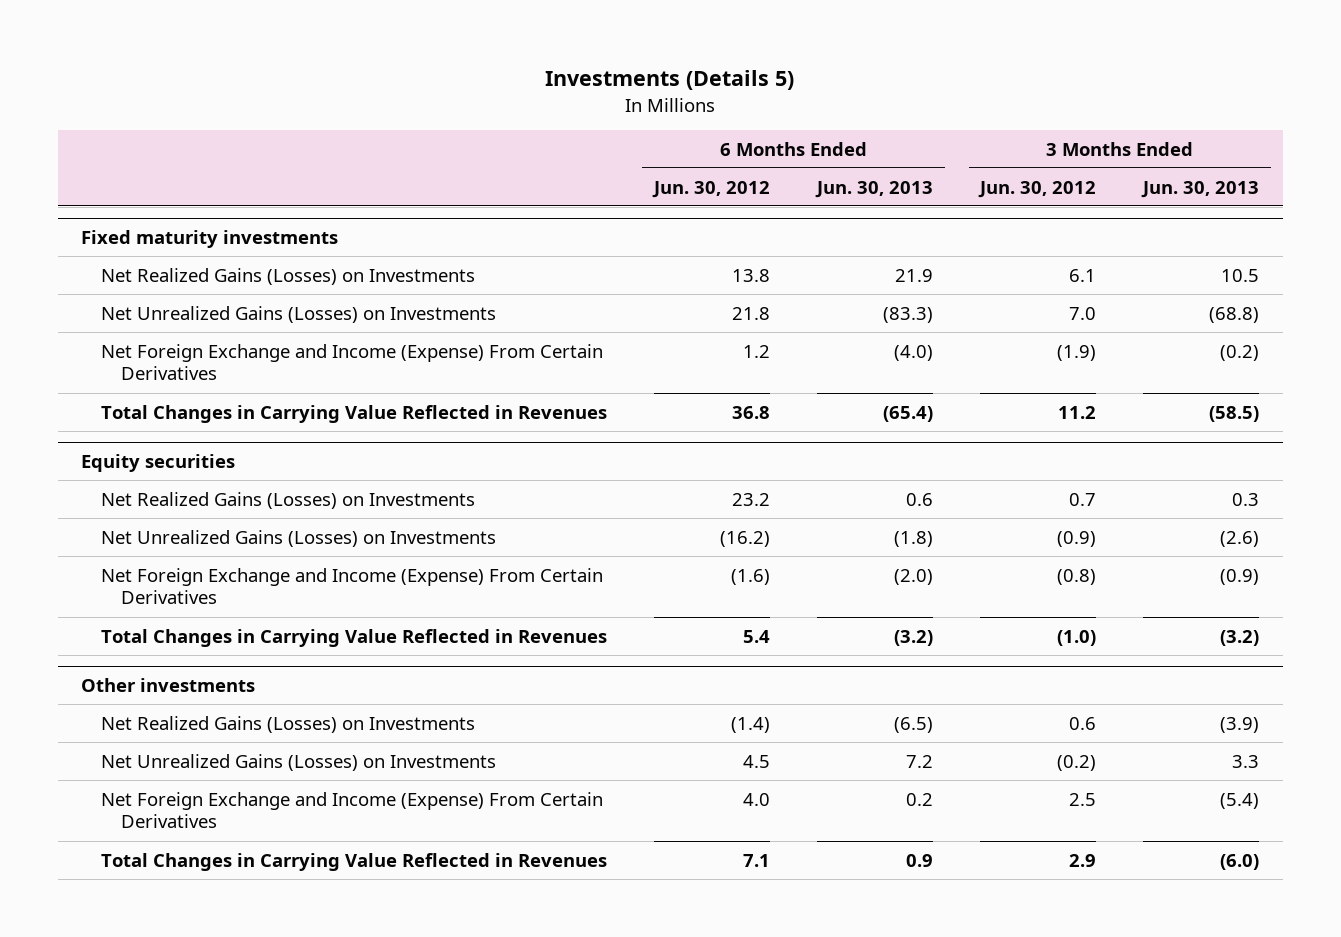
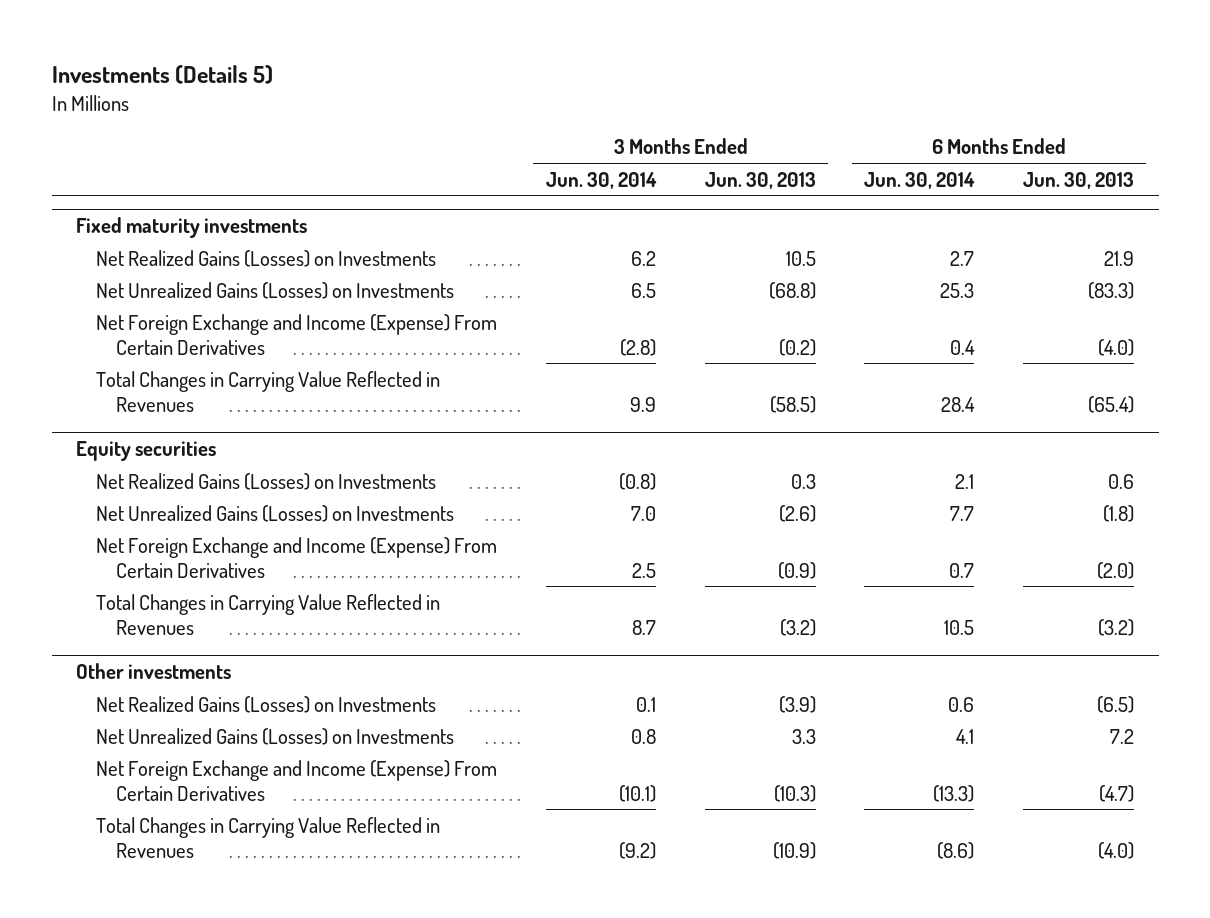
[652,180,771,198] Jun. 30, 2012 -> none
[978,180,1097,198] Jun. 30, 2012 -> none
none -> [545,171,657,189] Jun. 30, 2014
none -> [864,171,976,189] Jun. 30, 2014
[906,792,934,806] 0.2 -> [1099,784,1135,802] (4.7)
[1220,792,1260,809] (5.4) -> [773,784,816,802] (10.3)
[906,853,934,867] 0.9 -> [1098,841,1135,859] (4.0)
[1220,853,1260,870] (6.0) -> [772,841,816,859] (10.9)

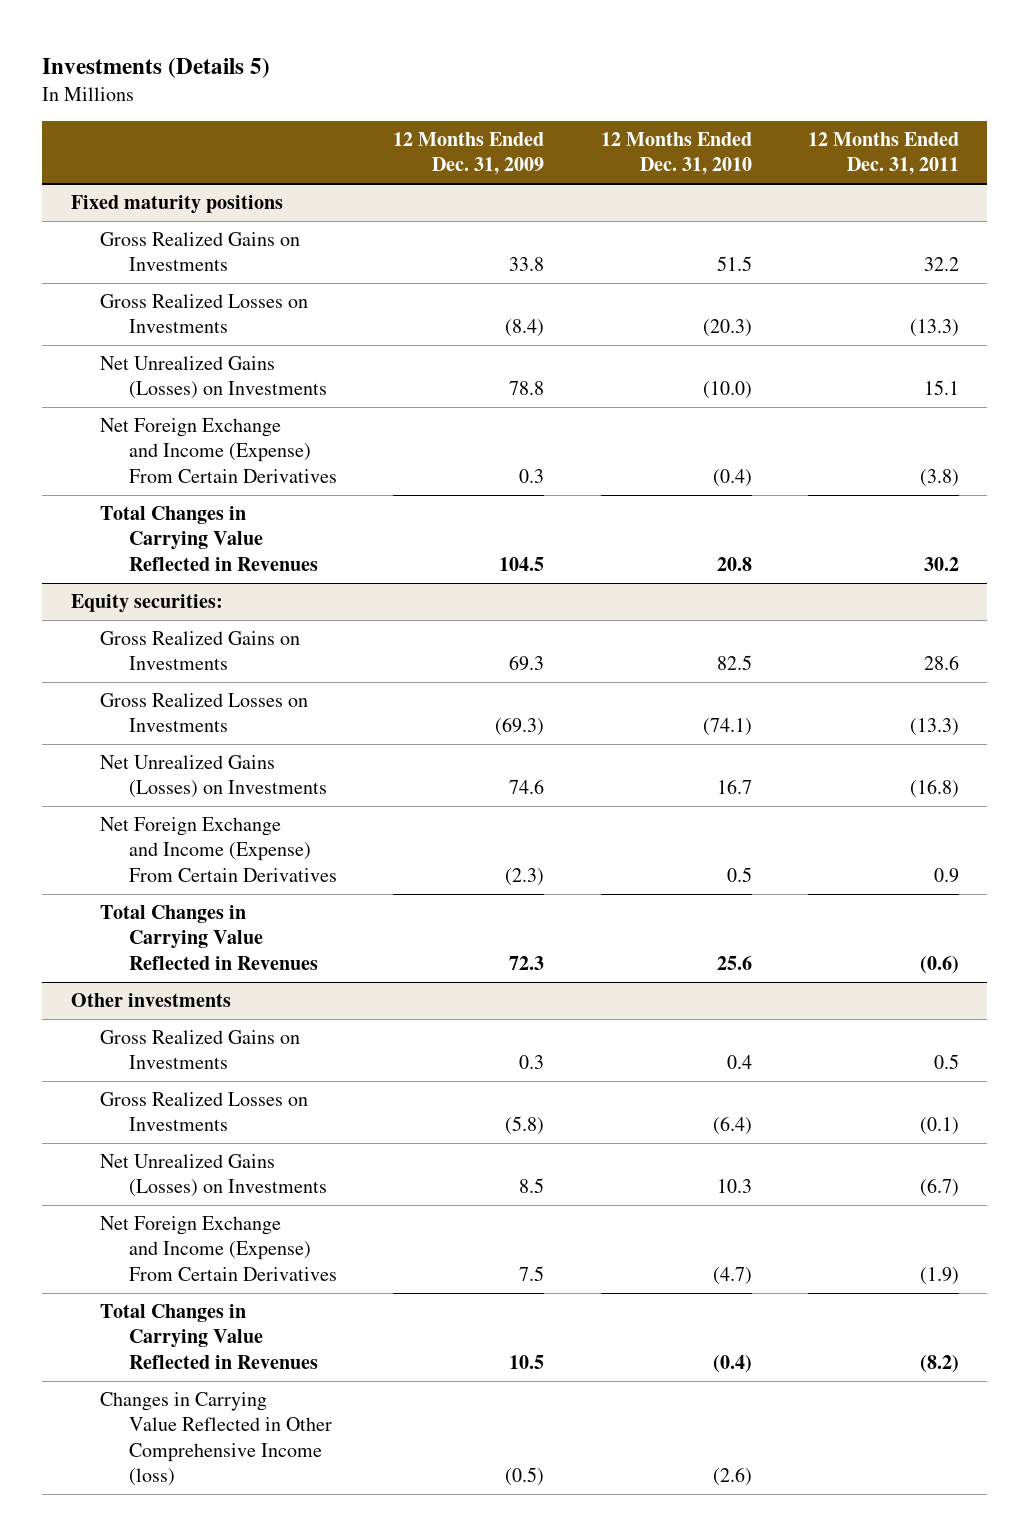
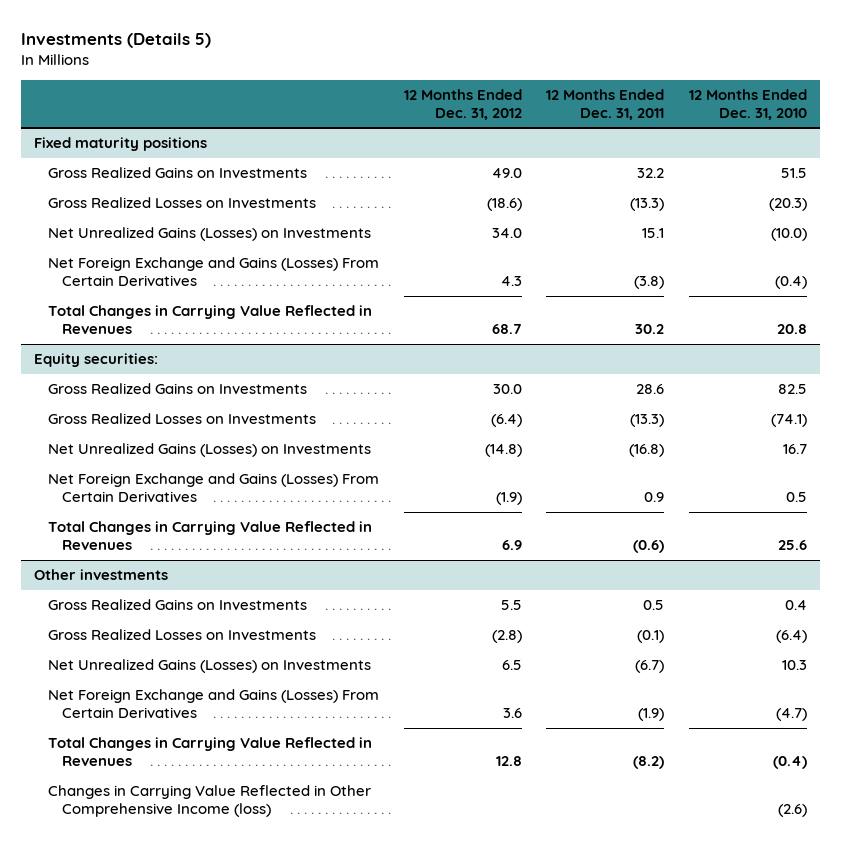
[393,132,545,176] 12 Months Ended Dec. 31, 2009 -> none
none -> [403,88,522,120] 12 Months Ended Dec. 31, 2012
[99,418,337,483] Net Foreign Exchange and Income (Expense) From Certain Derivatives -> [47,257,379,287] Net Foreign Exchange and Gains (Losses) From Certain Derivatives
[99,817,337,882] Net Foreign Exchange and Income (Expense) From Certain Derivatives -> [47,473,379,503] Net Foreign Exchange and Gains (Losses) From Certain Derivatives
[99,1216,337,1281] Net Foreign Exchange and Income (Expense) From Certain Derivatives -> [47,689,379,719] Net Foreign Exchange and Gains (Losses) From Certain Derivatives

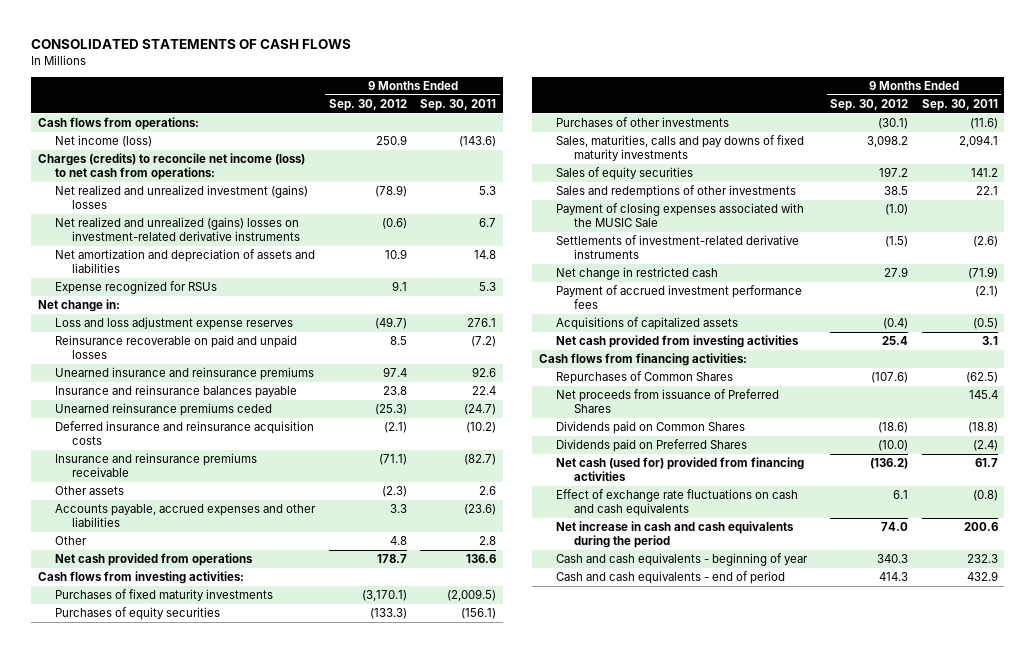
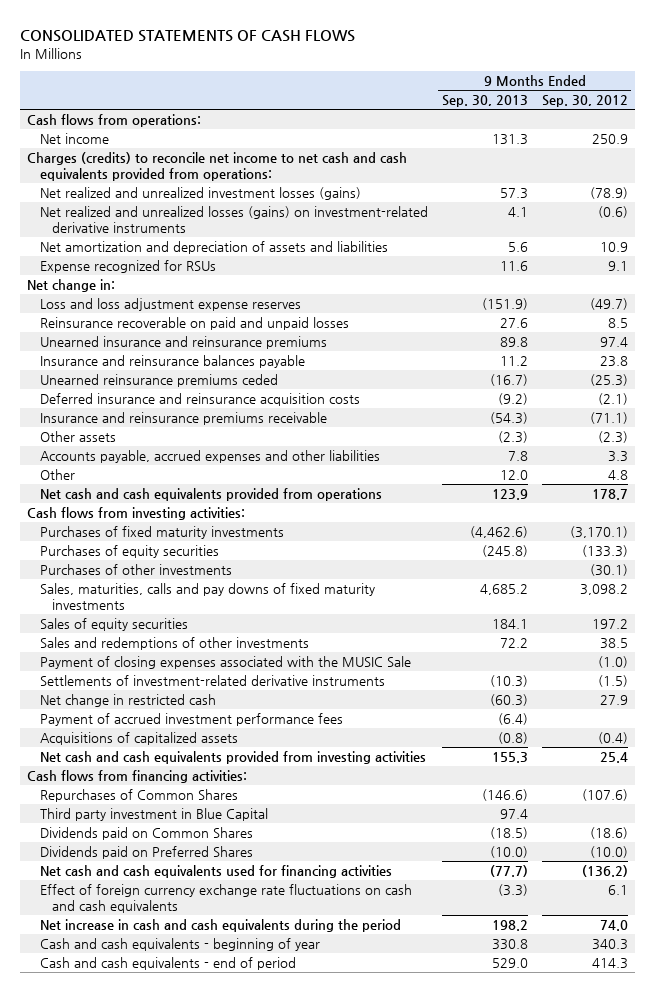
[420,99,497,112] Sep. 30, 2011 -> none
none -> [441,95,528,108] Sep. 30, 2013
[55,135,153,148] Net income (loss) -> [39,133,109,145] Net income
[37,153,305,181] Charges (credits) to reconcile net income (loss) to net cash from operations: -> [27,152,408,181] Charges (credits) to reconcile net income to net cash and cash equivalents provided from operations:
[55,185,309,210] Net realized and unrealized investment (gains) losses -> [39,187,361,201] Net realized and unrealized investment losses (gains)
[55,217,301,242] Net realized and unrealized (gains) losses on investment-related derivative instruments -> [39,206,428,233] Net realized and unrealized losses (gains) on investment-related derivative instruments
[55,553,254,567] Net cash provided from operations -> [39,488,382,502] Net cash and cash equivalents provided from operations
[556,335,800,349] Net cash provided from investing activities -> [39,751,426,765] Net cash and cash equivalents provided from investing activities
[556,389,780,414] Net proceeds from issuance of Preferred Shares -> none
none -> [39,808,268,822] Third party investment in Blue Capital
[556,457,805,482] Net cash (used for) provided from financing activities -> [39,865,392,879] Net cash and cash equivalents used for financing activities
[556,489,799,517] Effect of exchange rate fluctuations on cash and cash equivalents -> [39,884,412,913] Effect of foreign currency exchange rate fluctuations on cash and cash equivalents

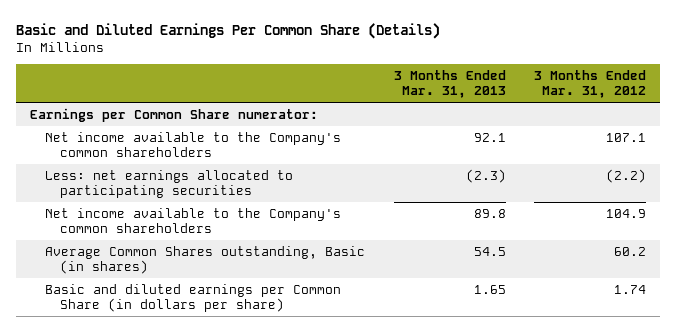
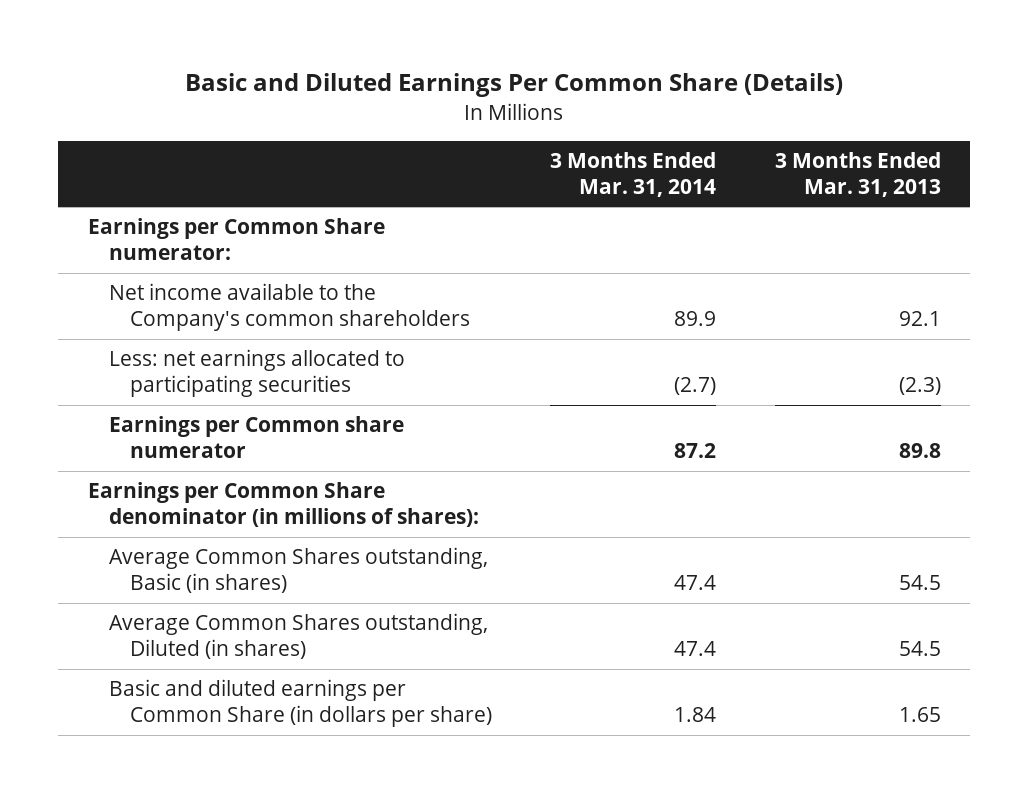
[533,70,646,99] 3 Months Ended Mar. 31, 2012 -> none
none -> [550,152,717,197] 3 Months Ended Mar. 31, 2014
[45,207,342,233] Net income available to the Company's common shareholders -> [108,416,404,459] Earnings per Common share numerator
none -> [87,482,479,528] Earnings per Common Share denominator (in millions of shares):
none -> [108,613,488,660] Average Common Shares outstanding, Diluted (in shares)

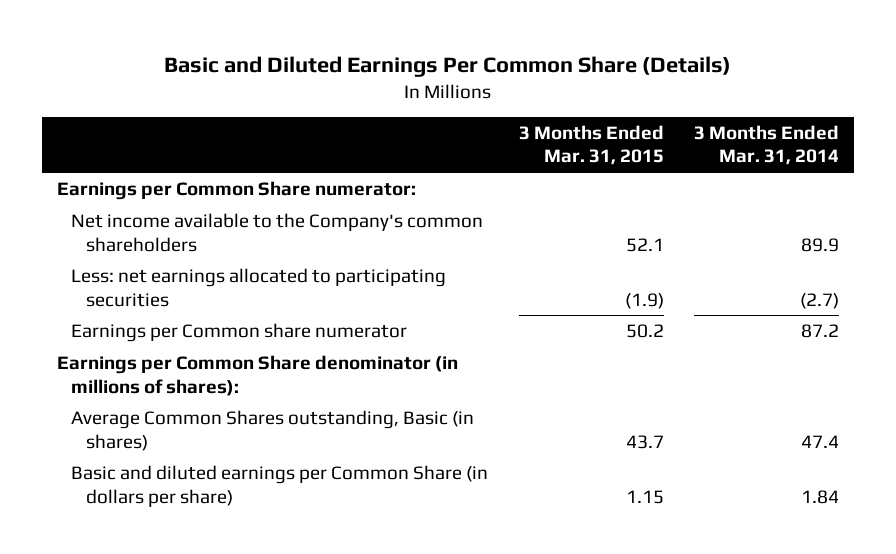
[774,152,941,197] 3 Months Ended Mar. 31, 2013 -> none
none -> [518,125,664,166] 3 Months Ended Mar. 31, 2015
[108,613,488,660] Average Common Shares outstanding, Diluted (in shares) -> none

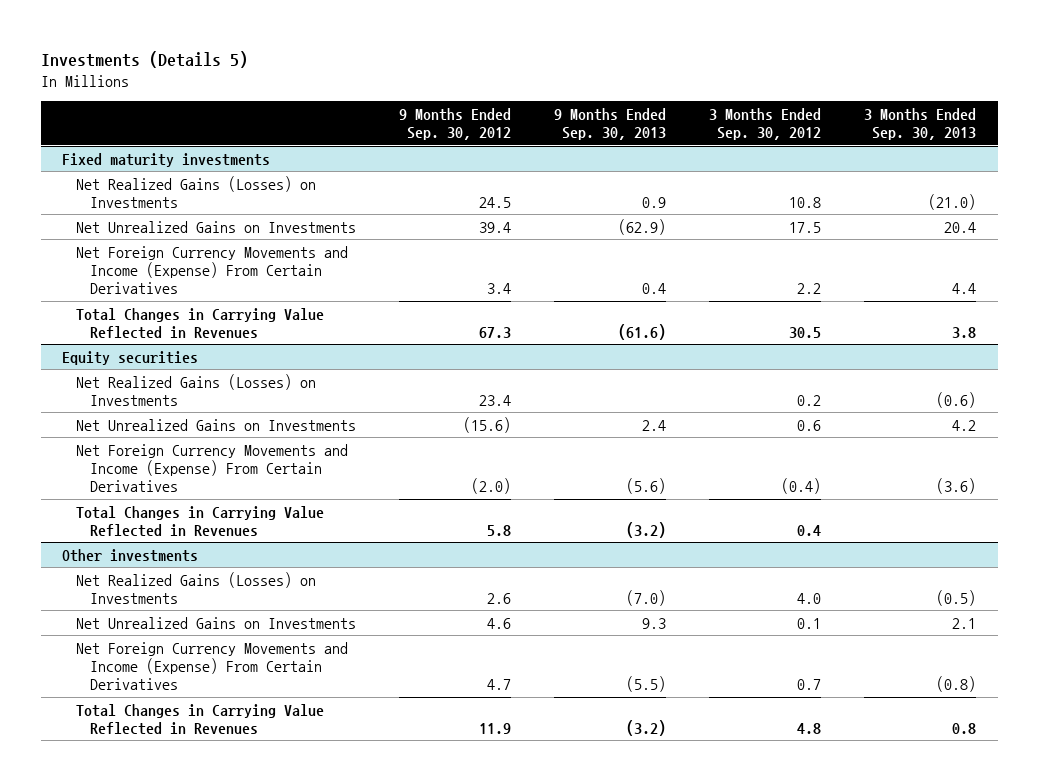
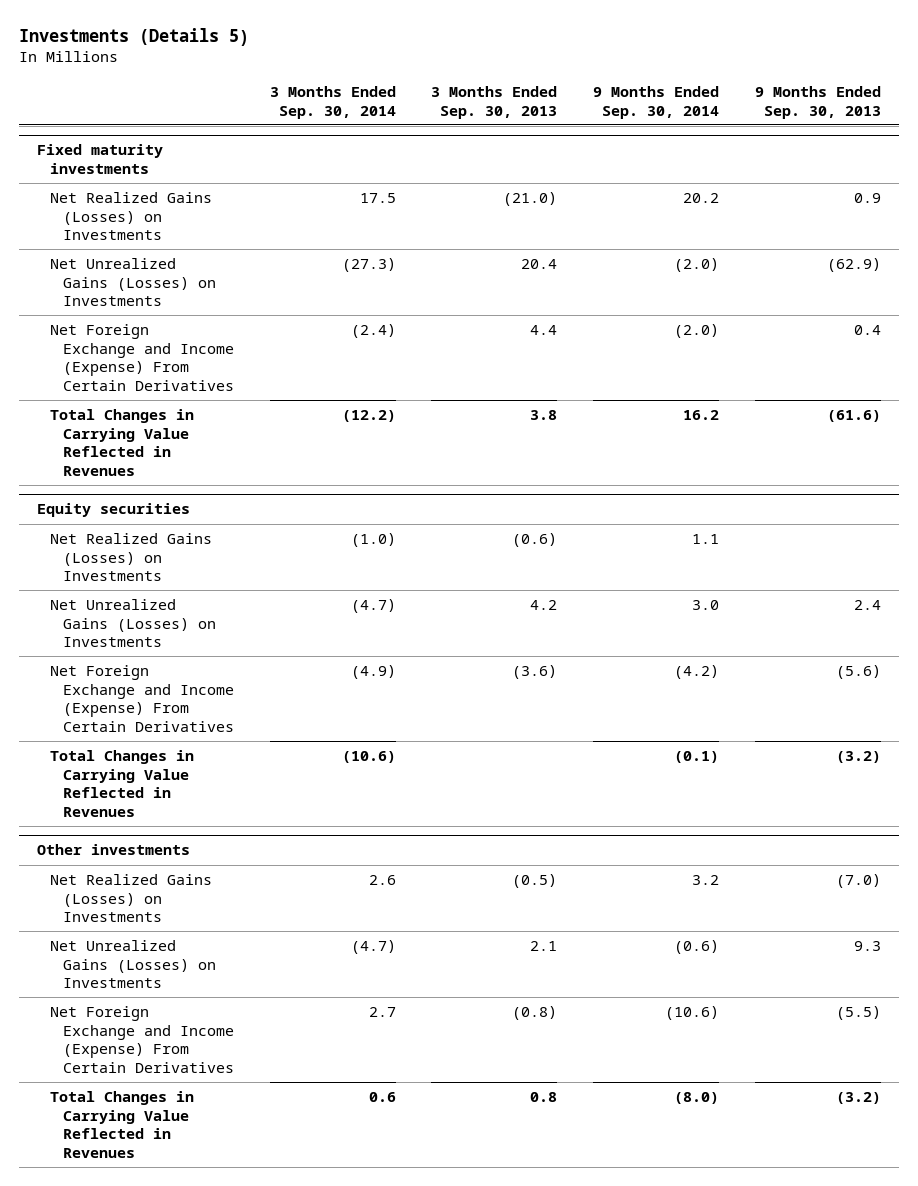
[399,107,512,141] 9 Months Ended Sep. 30, 2012 -> none
[709,107,822,141] 3 Months Ended Sep. 30, 2012 -> none
none -> [269,86,396,119] 3 Months Ended Sep. 30, 2014
none -> [593,86,720,119] 9 Months Ended Sep. 30, 2014
[76,220,357,233] Net Unrealized Gains on Investments -> [49,258,216,307] Net Unrealized Gains (Losses) on Investments
[76,245,349,294] Net Foreign Currency Movements and Income (Expense) From Certain Derivatives -> [49,324,234,391] Net Foreign Exchange and Income (Expense) From Certain Derivatives
[76,418,357,431] Net Unrealized Gains on Investments -> [49,599,216,648] Net Unrealized Gains (Losses) on Investments
[76,443,349,492] Net Foreign Currency Movements and Income (Expense) From Certain Derivatives -> [49,665,234,732] Net Foreign Exchange and Income (Expense) From Certain Derivatives
[76,616,357,629] Net Unrealized Gains on Investments -> [49,940,216,989] Net Unrealized Gains (Losses) on Investments
[76,641,349,690] Net Foreign Currency Movements and Income (Expense) From Certain Derivatives -> [49,1006,234,1073] Net Foreign Exchange and Income (Expense) From Certain Derivatives

